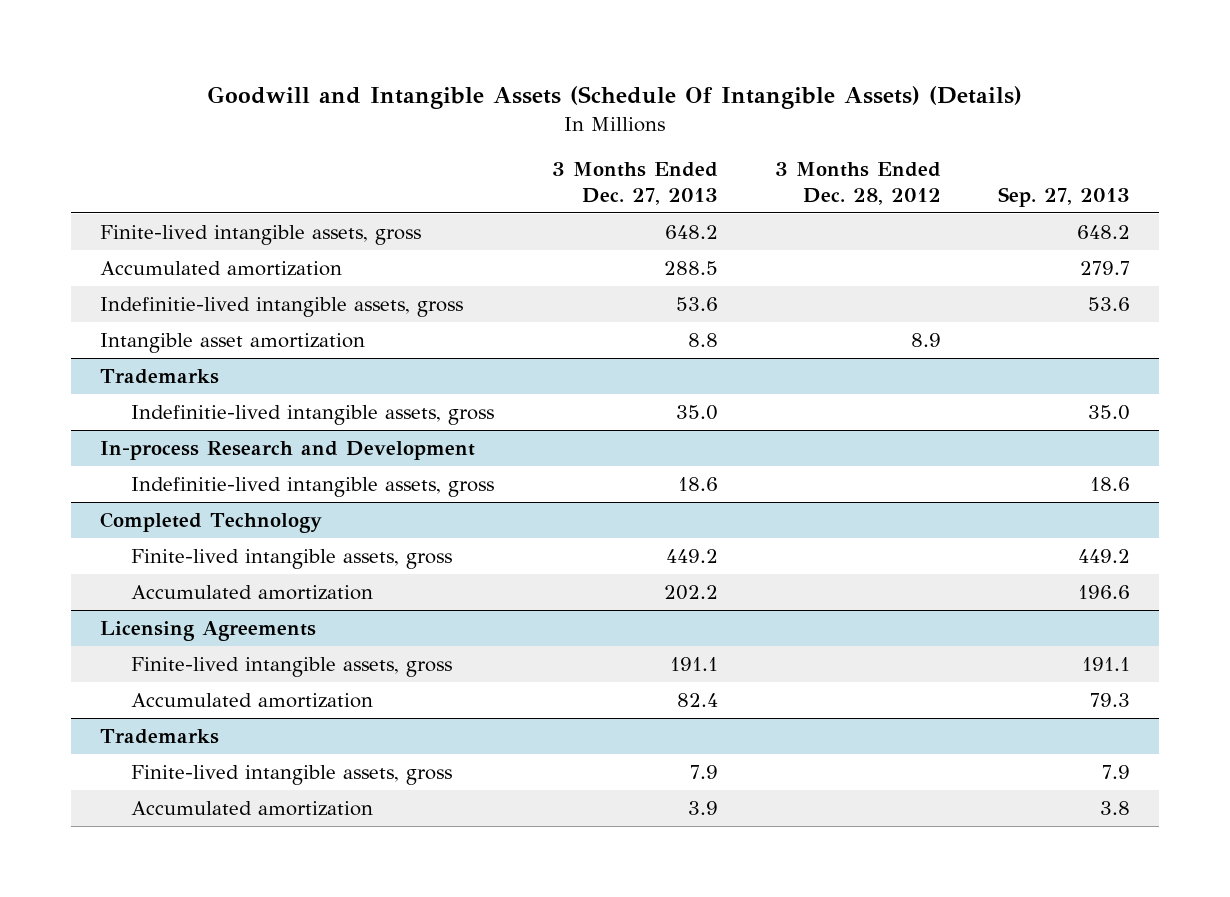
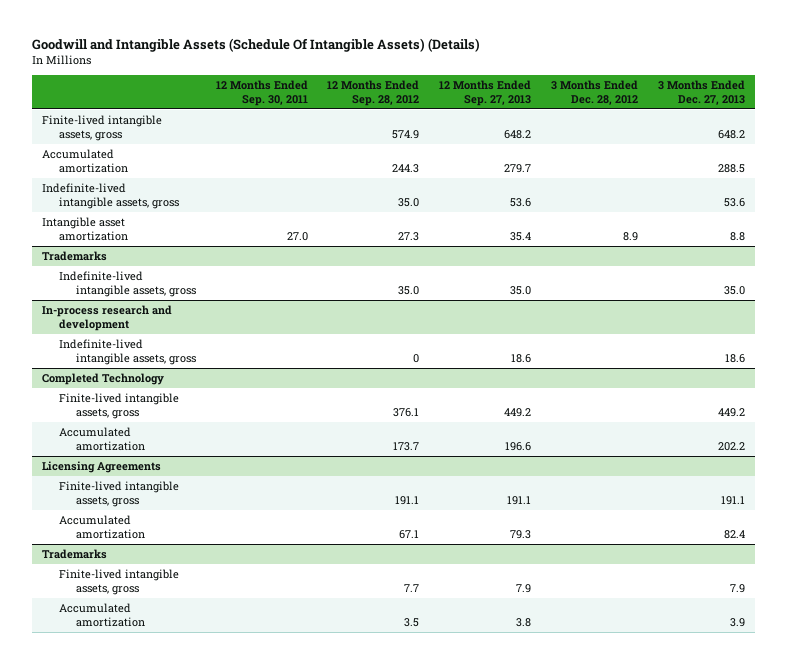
[998,187,1131,208] Sep. 27, 2013 -> none
none -> [215,80,308,106] 12 Months Ended Sep. 30, 2011
none -> [327,80,420,106] 12 Months Ended Sep. 28, 2012
none -> [439,80,532,106] 12 Months Ended Sep. 27, 2013
[99,296,463,317] Indefinitie-lived intangible assets, gross -> [41,183,179,209] Indefinite-lived intangible assets, gross
[131,404,495,425] Indefinitie-lived intangible assets, gross -> [58,271,196,297] Indefinite-lived intangible assets, gross
[99,440,475,460] In-process Research and Development -> [41,305,172,331] In-process research and development
[131,476,495,497] Indefinitie-lived intangible assets, gross -> [58,339,196,365] Indefinite-lived intangible assets, gross

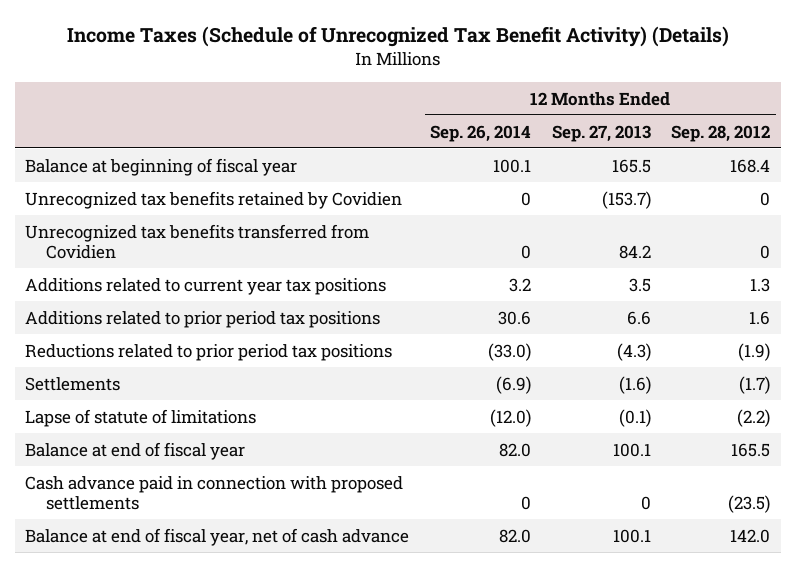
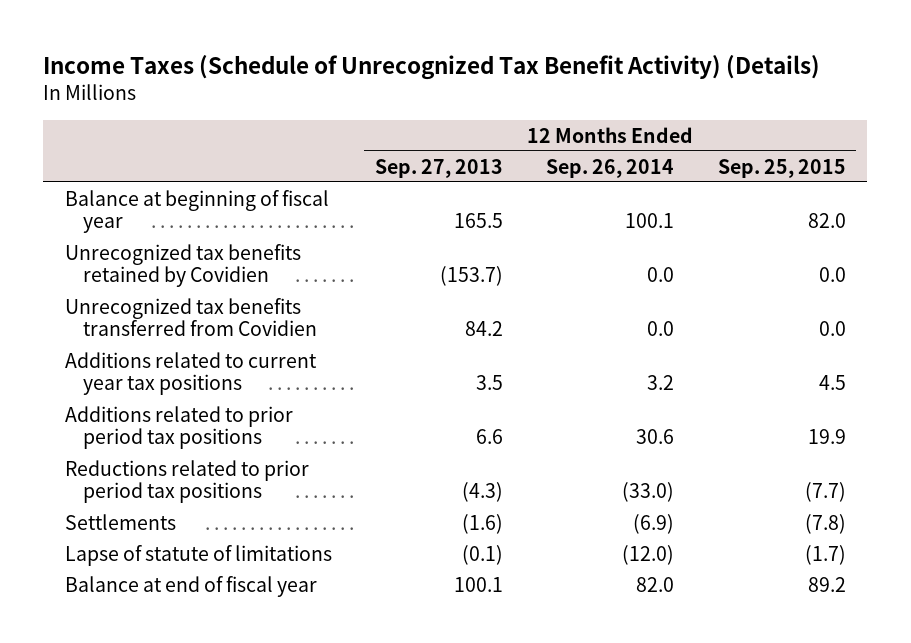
[671,124,771,142] Sep. 28, 2012 -> none
none -> [717,158,846,178] Sep. 25, 2015
[521,191,532,206] 0 -> [647,267,675,283] 0.0
[521,244,532,259] 0 -> [647,321,675,337] 0.0
[25,475,404,510] Cash advance paid in connection with proposed settlements -> none
[25,527,410,546] Balance at end of fiscal year, net of cash advance -> none

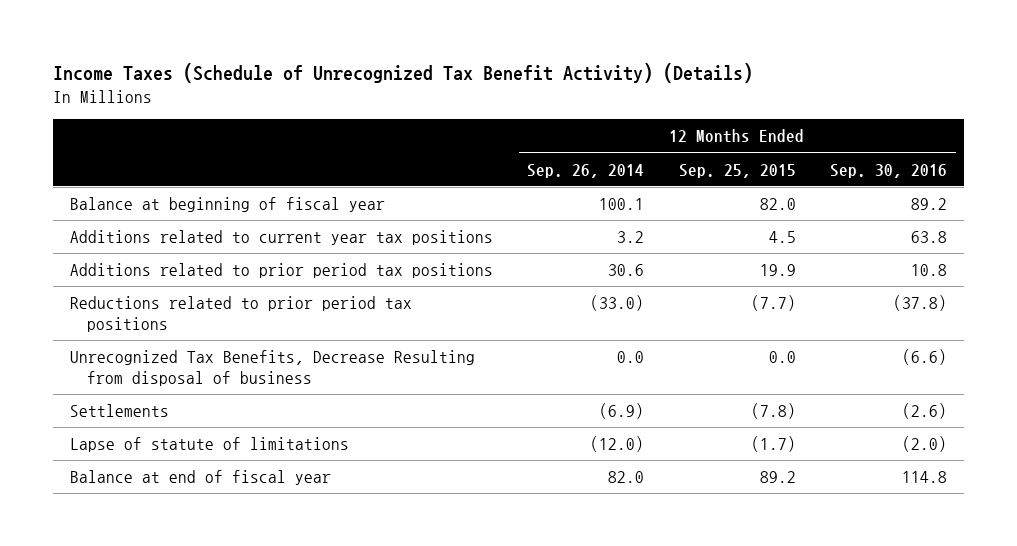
[375,158,504,178] Sep. 27, 2013 -> none
none -> [830,163,948,178] Sep. 30, 2016
[64,243,301,288] Unrecognized tax benefits retained by Covidien -> none
[64,297,317,337] Unrecognized tax benefits transferred from Covidien -> none
none -> [69,350,475,386] Unrecognized Tax Benefits, Decrease Resulting from disposal of business

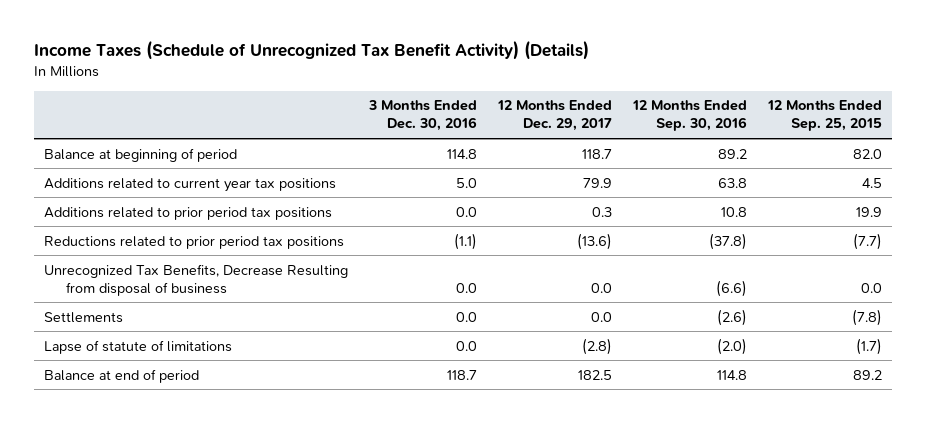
[527,163,645,178] Sep. 26, 2014 -> none
none -> [368,100,478,132] 3 Months Ended Dec. 30, 2016
none -> [496,100,612,132] 12 Months Ended Dec. 29, 2017
[69,197,385,213] Balance at beginning of fiscal year -> [44,147,238,162] Balance at beginning of period
[69,470,331,486] Balance at end of fiscal year -> [44,368,200,383] Balance at end of period

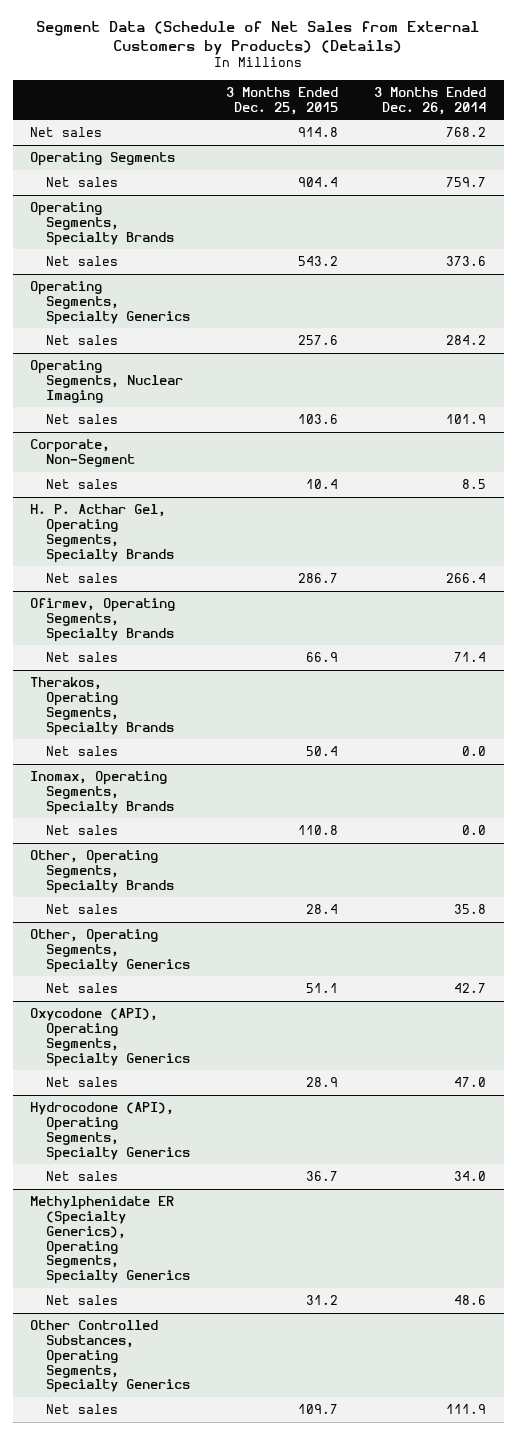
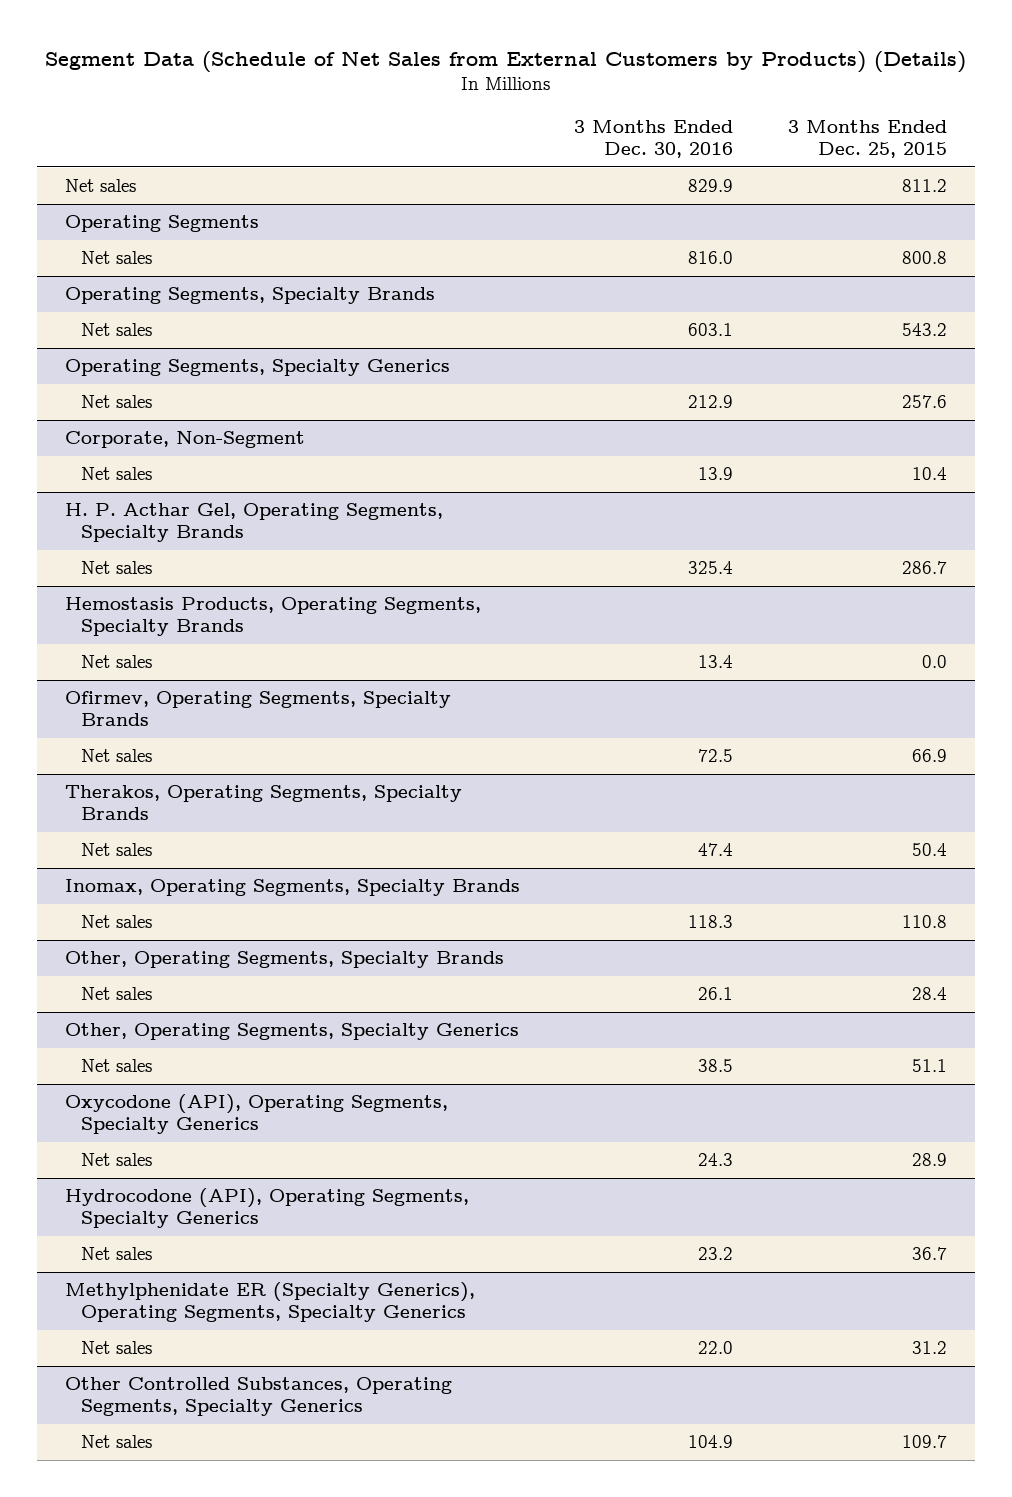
[373,86,486,115] 3 Months Ended Dec. 26, 2014 -> none
none -> [574,119,734,158] 3 Months Ended Dec. 30, 2016
[297,127,338,138] 914.8 -> [902,179,948,193] 811.2
[297,177,338,188] 904.4 -> [902,251,948,265] 800.8
[30,360,184,403] Operating Segments, Nuclear Imaging -> none
[46,414,119,425] Net sales -> none
none -> [64,597,481,637] Hemostasis Products, Operating Segments, Specialty Brands
none -> [80,655,152,669] Net sales

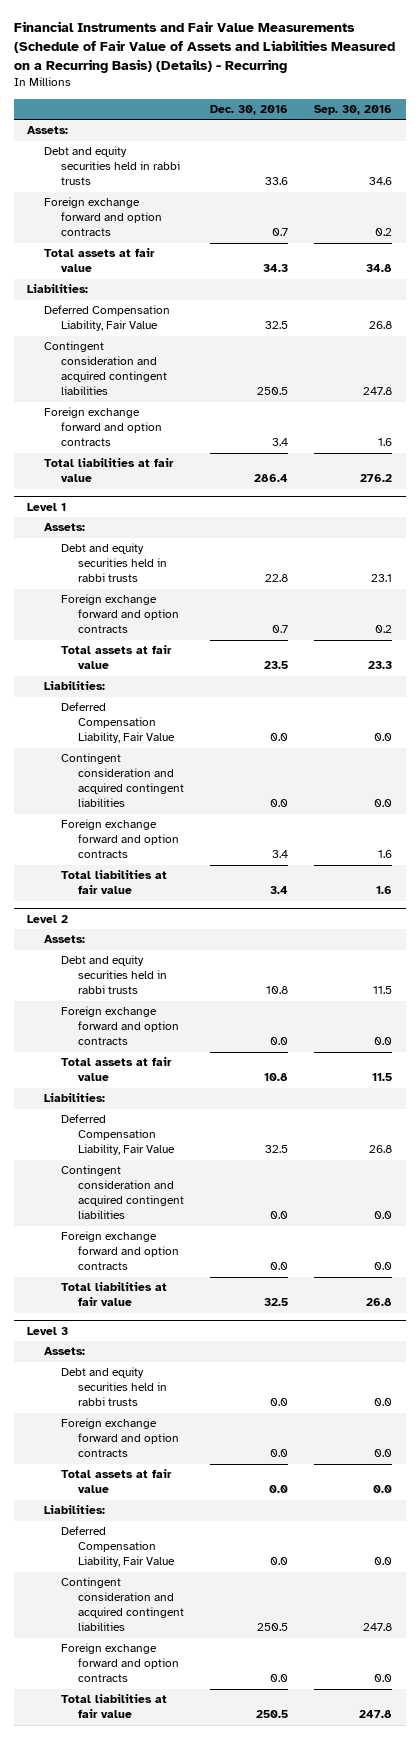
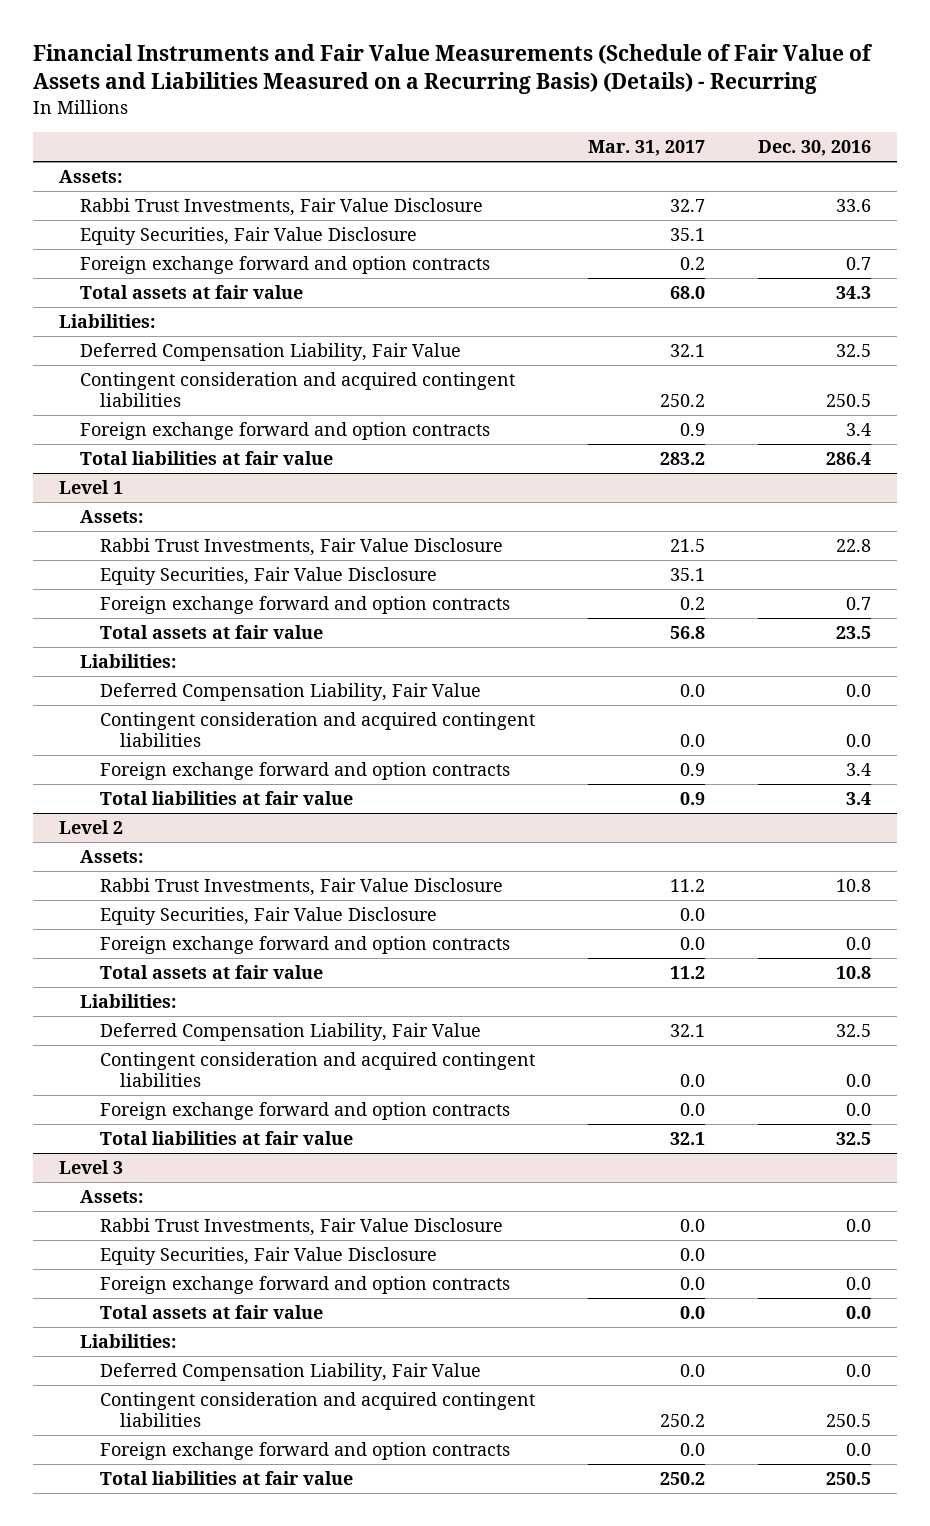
[314,105,393,116] Sep. 30, 2016 -> none
none -> [588,140,706,157] Mar. 31, 2017
[43,146,180,186] Debt and equity securities held in rabbi trusts -> [79,198,483,217] Rabbi Trust Investments, Fair Value Disclosure
none -> [79,227,417,246] Equity Securities, Fair Value Disclosure
[60,543,168,583] Debt and equity securities held in rabbi trusts -> [100,538,504,557] Rabbi Trust Investments, Fair Value Disclosure
none -> [100,567,438,586] Equity Securities, Fair Value Disclosure
[60,955,168,995] Debt and equity securities held in rabbi trusts -> [100,878,504,897] Rabbi Trust Investments, Fair Value Disclosure
none -> [100,907,438,926] Equity Securities, Fair Value Disclosure
[60,1367,168,1407] Debt and equity securities held in rabbi trusts -> [100,1218,504,1237] Rabbi Trust Investments, Fair Value Disclosure
none -> [100,1247,438,1266] Equity Securities, Fair Value Disclosure

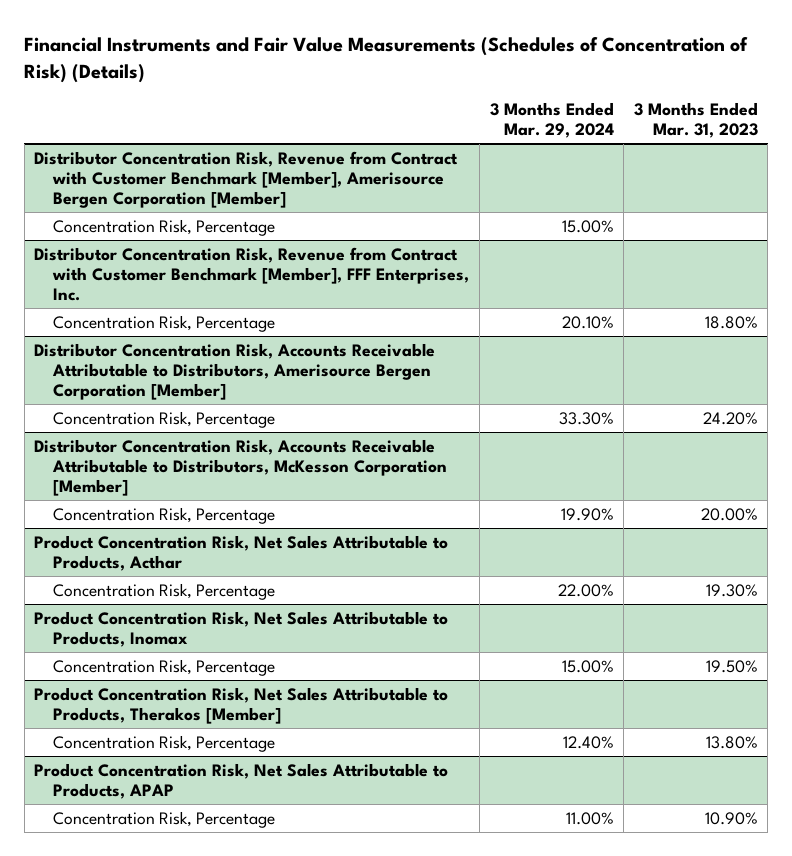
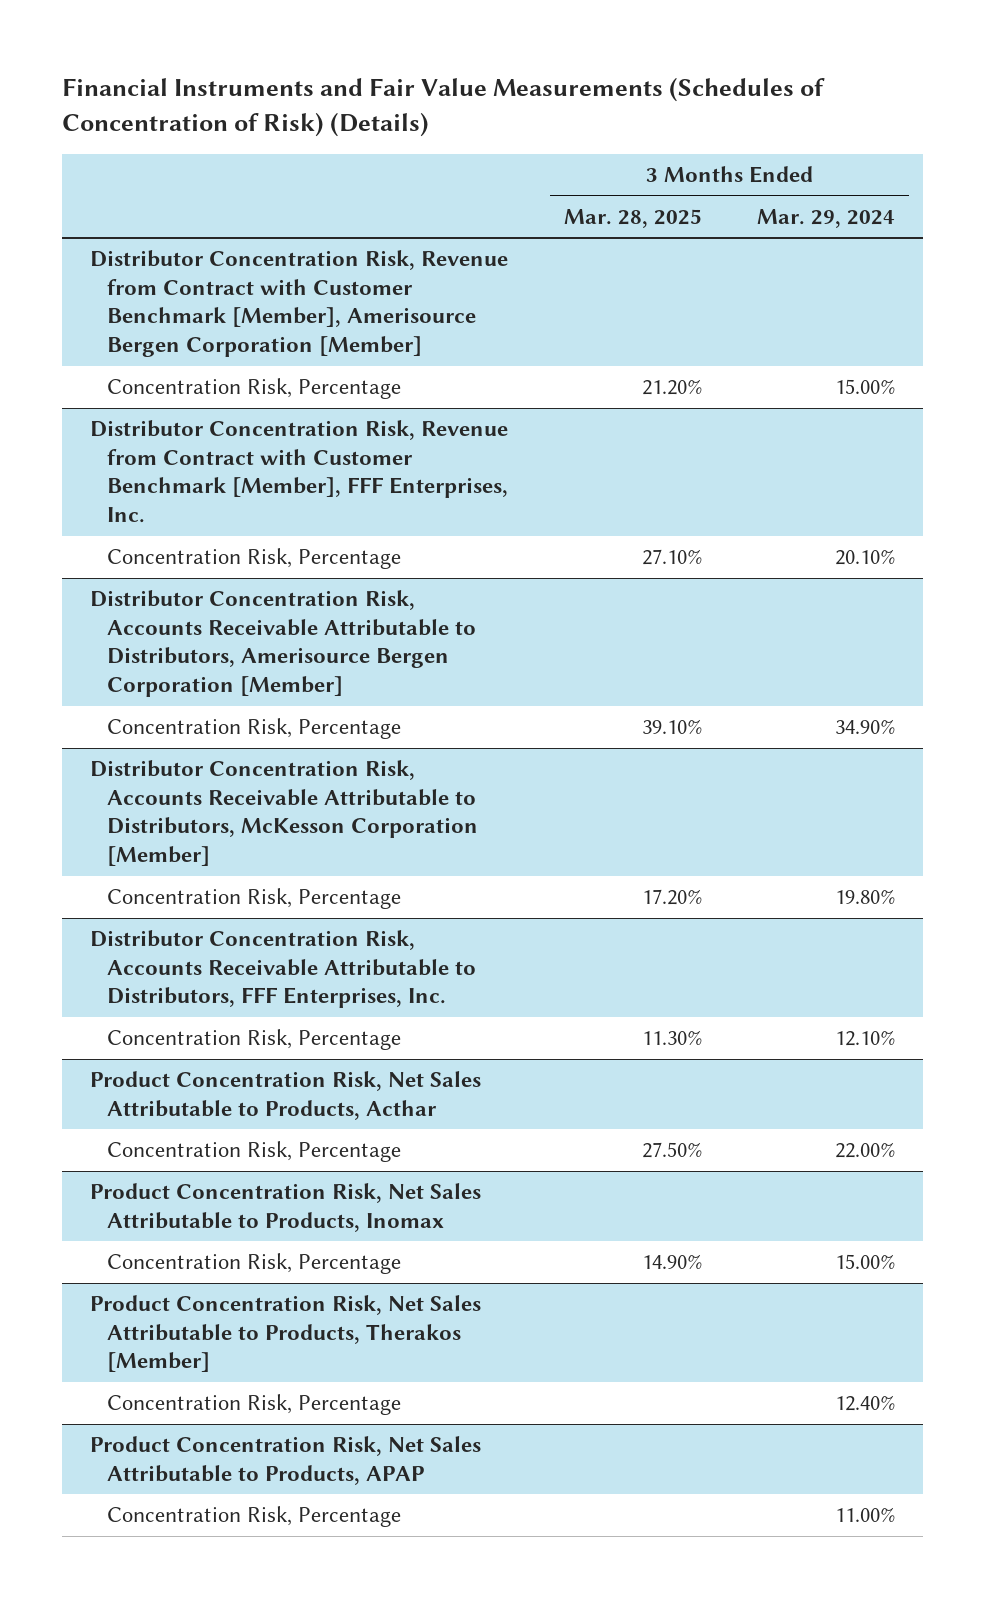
[633,101,758,139] 3 Months Ended Mar. 31, 2023 -> none
none -> [563,208,702,228] Mar. 28, 2025
[558,411,614,425] 33.30% -> [835,719,896,735] 34.90%
[560,507,614,521] 19.90% -> [835,889,896,905] 19.80%
none -> [89,930,477,1009] Distributor Concentration Risk, Accounts Receivable Attributable to Distributors, FFF Enterprises, Inc.
none -> [107,1029,402,1051] Concentration Risk, Percentage

